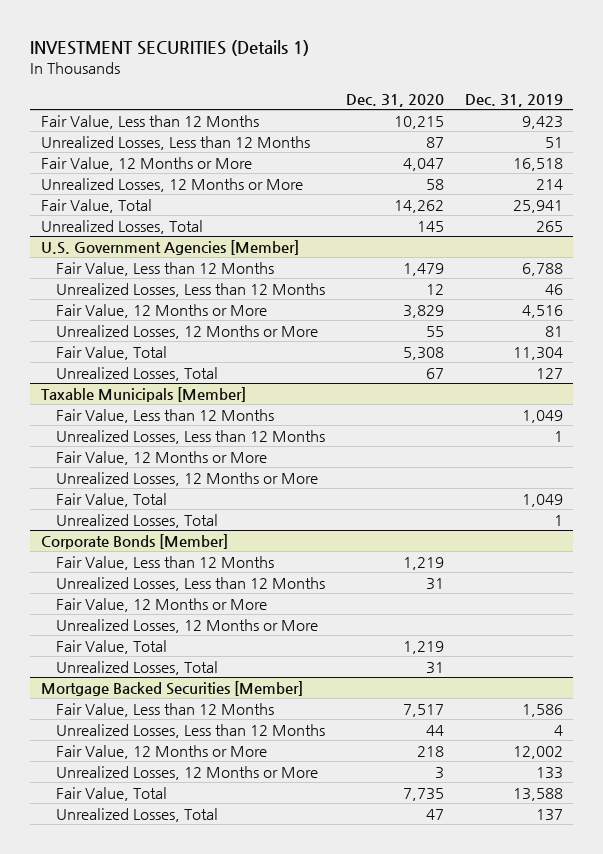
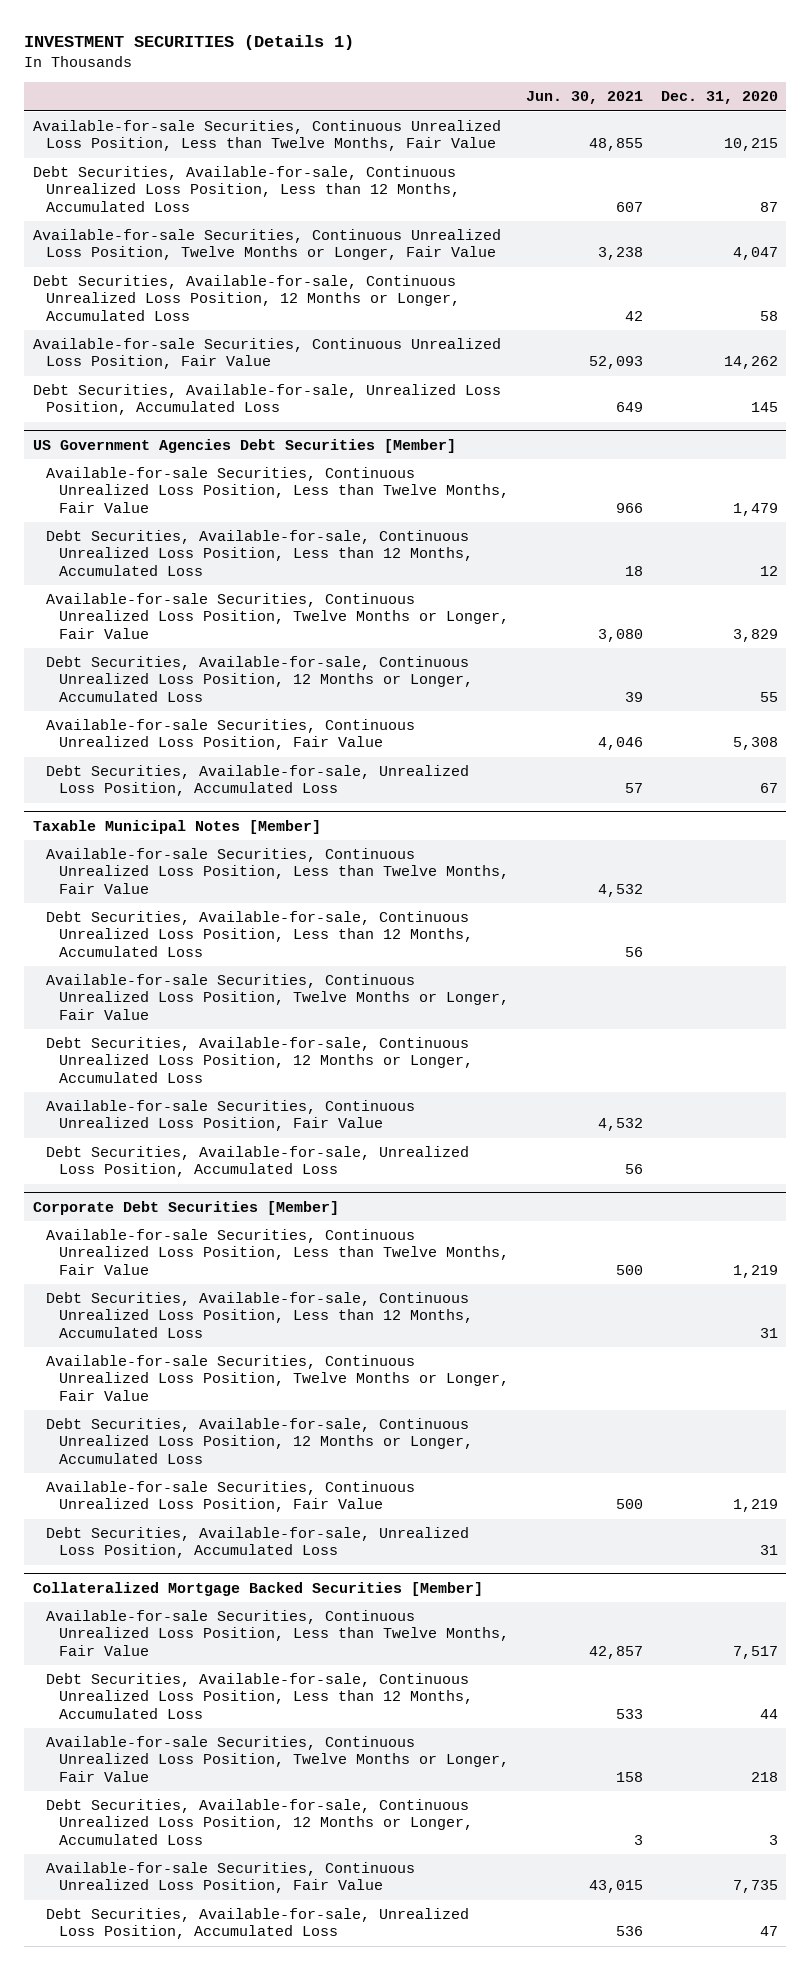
[464,94,563,108] Dec. 31, 2019 -> none
none -> [526,91,644,105] Jun. 30, 2021
[40,114,259,129] Fair Value, Less than 12 Months -> [33,120,502,152] Available-for-sale Securities, Continuous Unrealized Loss Position, Less than Twelve Months, Fair Value
[40,135,310,150] Unrealized Losses, Less than 12 Months -> [33,166,460,212] Debt Securities, Available-for-sale, Continuous Unrealized Loss Position, Less than 12 Months, Accumulated Loss
[40,156,252,171] Fair Value, 12 Months or More -> [33,229,502,261] Available-for-sale Securities, Continuous Unrealized Loss Position, Twelve Months or Longer, Fair Value
[40,177,303,192] Unrealized Losses, 12 Months or More -> [33,275,460,321] Debt Securities, Available-for-sale, Continuous Unrealized Loss Position, 12 Months or Longer, Accumulated Loss
[40,198,152,213] Fair Value, Total -> [33,338,502,370] Available-for-sale Securities, Continuous Unrealized Loss Position, Fair Value
[40,219,203,234] Unrealized Losses, Total -> [33,384,502,416] Debt Securities, Available-for-sale, Unrealized Loss Position, Accumulated Loss
[40,239,299,255] U.S. Government Agencies [Member] -> [33,438,457,453] US Government Agencies Debt Securities [Member]
[55,261,274,276] Fair Value, Less than 12 Months -> [45,467,509,513] Available-for-sale Securities, Continuous Unrealized Loss Position, Less than Twelve Months, Fair Value
[55,282,325,297] Unrealized Losses, Less than 12 Months -> [45,530,473,576] Debt Securities, Available-for-sale, Continuous Unrealized Loss Position, Less than 12 Months, Accumulated Loss
[55,303,267,318] Fair Value, 12 Months or More -> [45,593,509,639] Available-for-sale Securities, Continuous Unrealized Loss Position, Twelve Months or Longer, Fair Value
[55,324,318,339] Unrealized Losses, 12 Months or More -> [45,656,473,702] Debt Securities, Available-for-sale, Continuous Unrealized Loss Position, 12 Months or Longer, Accumulated Loss
[55,345,167,360] Fair Value, Total -> [45,719,415,751] Available-for-sale Securities, Continuous Unrealized Loss Position, Fair Value
[55,366,218,381] Unrealized Losses, Total -> [45,765,469,797] Debt Securities, Available-for-sale, Unrealized Loss Position, Accumulated Loss
[40,386,246,402] Taxable Municipals [Member] -> [33,819,322,834] Taxable Municipal Notes [Member]
[55,408,274,423] Fair Value, Less than 12 Months -> [45,848,509,894] Available-for-sale Securities, Continuous Unrealized Loss Position, Less than Twelve Months, Fair Value
[55,429,325,444] Unrealized Losses, Less than 12 Months -> [45,911,473,957] Debt Securities, Available-for-sale, Continuous Unrealized Loss Position, Less than 12 Months, Accumulated Loss
[55,450,267,465] Fair Value, 12 Months or More -> [45,974,509,1020] Available-for-sale Securities, Continuous Unrealized Loss Position, Twelve Months or Longer, Fair Value
[55,471,318,486] Unrealized Losses, 12 Months or More -> [45,1037,473,1083] Debt Securities, Available-for-sale, Continuous Unrealized Loss Position, 12 Months or Longer, Accumulated Loss
[55,492,167,507] Fair Value, Total -> [45,1100,415,1132] Available-for-sale Securities, Continuous Unrealized Loss Position, Fair Value
[55,513,218,528] Unrealized Losses, Total -> [45,1146,469,1178] Debt Securities, Available-for-sale, Unrealized Loss Position, Accumulated Loss
[40,533,228,549] Corporate Bonds [Member] -> [33,1200,340,1215] Corporate Debt Securities [Member]
[55,555,274,570] Fair Value, Less than 12 Months -> [45,1229,509,1275] Available-for-sale Securities, Continuous Unrealized Loss Position, Less than Twelve Months, Fair Value
[55,576,325,591] Unrealized Losses, Less than 12 Months -> [45,1292,473,1338] Debt Securities, Available-for-sale, Continuous Unrealized Loss Position, Less than 12 Months, Accumulated Loss
[55,597,267,612] Fair Value, 12 Months or More -> [45,1355,509,1401] Available-for-sale Securities, Continuous Unrealized Loss Position, Twelve Months or Longer, Fair Value
[55,618,318,633] Unrealized Losses, 12 Months or More -> [45,1418,473,1464] Debt Securities, Available-for-sale, Continuous Unrealized Loss Position, 12 Months or Longer, Accumulated Loss
[55,639,167,654] Fair Value, Total -> [45,1481,415,1513] Available-for-sale Securities, Continuous Unrealized Loss Position, Fair Value
[55,660,218,675] Unrealized Losses, Total -> [45,1527,469,1559] Debt Securities, Available-for-sale, Unrealized Loss Position, Accumulated Loss
[40,680,303,696] Mortgage Backed Securities [Member] -> [33,1581,484,1596] Collateralized Mortgage Backed Securities [Member]
[55,702,274,717] Fair Value, Less than 12 Months -> [45,1610,509,1656] Available-for-sale Securities, Continuous Unrealized Loss Position, Less than Twelve Months, Fair Value
[55,723,325,738] Unrealized Losses, Less than 12 Months -> [45,1673,473,1719] Debt Securities, Available-for-sale, Continuous Unrealized Loss Position, Less than 12 Months, Accumulated Loss
[55,744,267,759] Fair Value, 12 Months or More -> [45,1736,509,1782] Available-for-sale Securities, Continuous Unrealized Loss Position, Twelve Months or Longer, Fair Value
[55,765,318,780] Unrealized Losses, 12 Months or More -> [45,1799,473,1845] Debt Securities, Available-for-sale, Continuous Unrealized Loss Position, 12 Months or Longer, Accumulated Loss
[55,786,167,801] Fair Value, Total -> [45,1862,415,1894] Available-for-sale Securities, Continuous Unrealized Loss Position, Fair Value
[55,807,218,822] Unrealized Losses, Total -> [45,1908,469,1940] Debt Securities, Available-for-sale, Unrealized Loss Position, Accumulated Loss

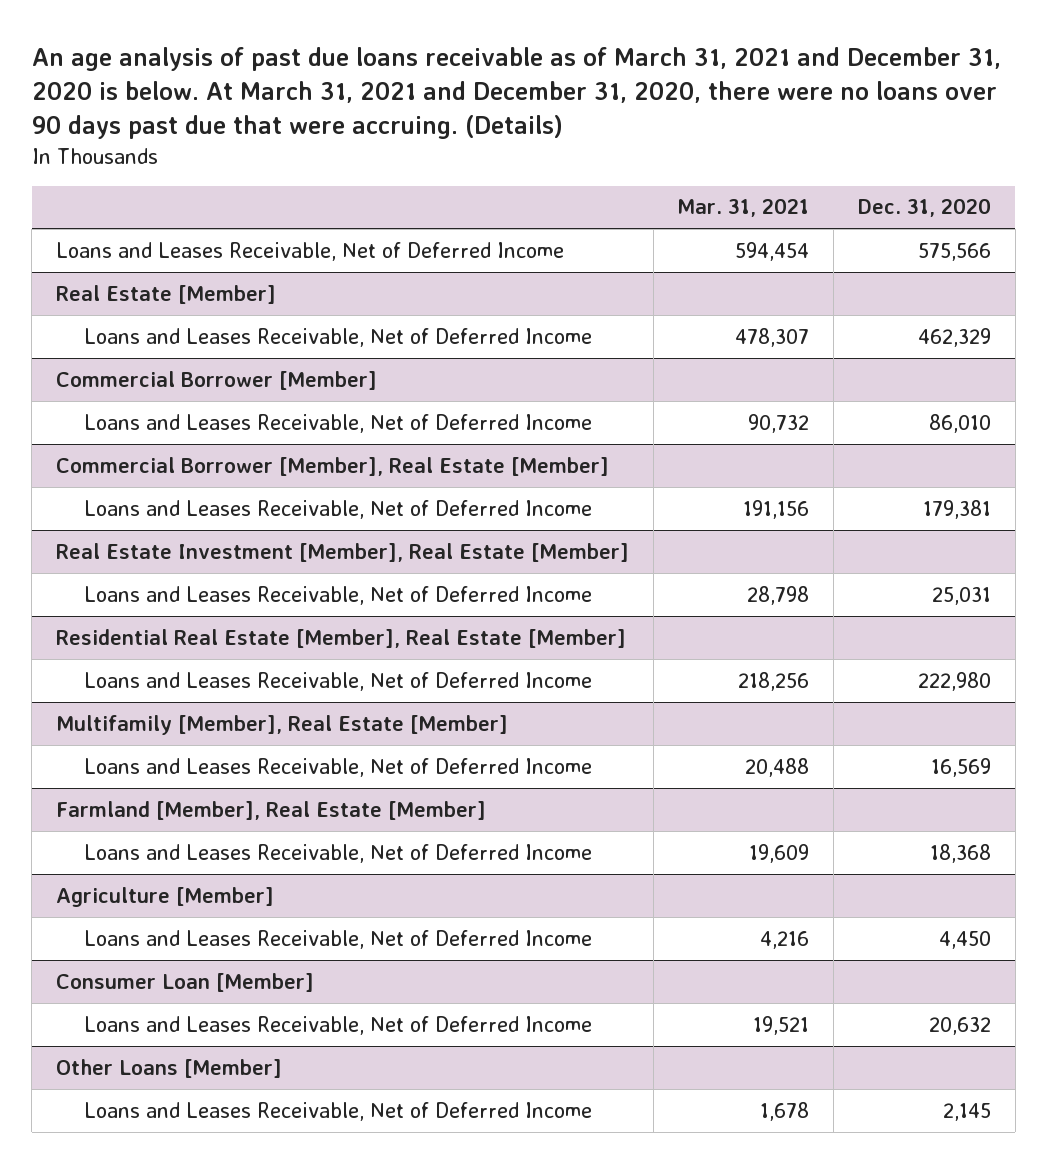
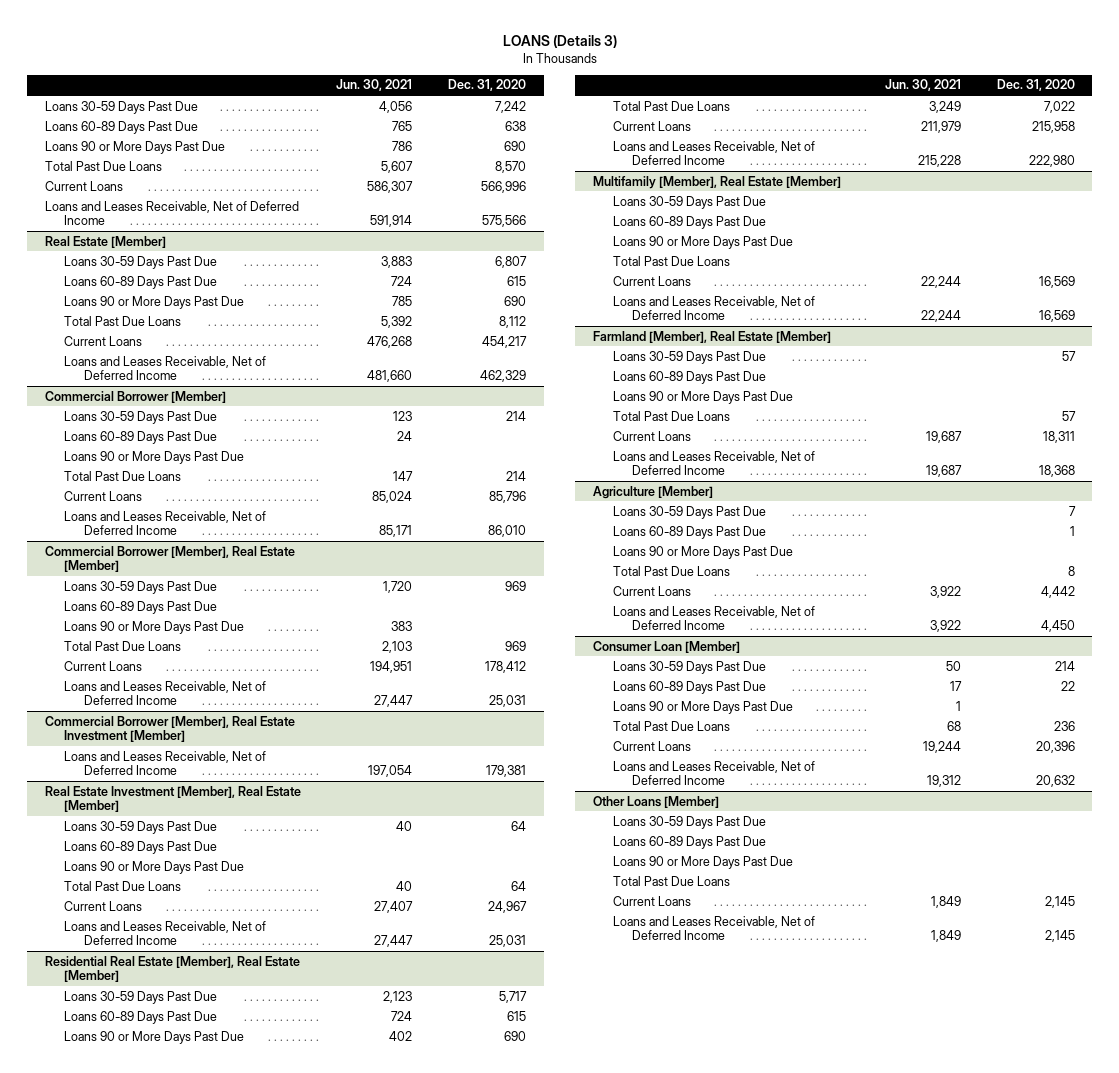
[31,46,1001,140] An age analysis of past due loans receivable as of March 31, 2021 and December 31, 2020 is below. At March 31, 2021 and December 31, 2020, there were no loans over 90 days past due that were accruing. (Details) -> [502,34,617,48] LOANS (Details 3)
[677,198,810,218] Mar. 31, 2021 -> none
none -> [336,79,413,92] Jun. 30, 2021
none -> [44,100,198,114] Loans 30-59 Days Past Due
none -> [44,120,198,134] Loans 60-89 Days Past Due
none -> [44,140,225,154] Loans 90 or More Days Past Due
none -> [44,160,162,171] Total Past Due Loans
none -> [44,180,123,191] Current Loans
none -> [64,255,218,269] Loans 30-59 Days Past Due
none -> [64,275,218,289] Loans 60-89 Days Past Due
none -> [64,295,245,309] Loans 90 or More Days Past Due
none -> [64,315,182,326] Total Past Due Loans
none -> [64,335,143,346] Current Loans
none -> [64,410,218,424] Loans 30-59 Days Past Due
none -> [64,430,218,444] Loans 60-89 Days Past Due
none -> [64,450,245,464] Loans 90 or More Days Past Due
none -> [64,470,182,481] Total Past Due Loans
none -> [64,490,143,501] Current Loans
none -> [64,580,218,594] Loans 30-59 Days Past Due
none -> [64,600,218,614] Loans 60-89 Days Past Due
none -> [64,620,245,634] Loans 90 or More Days Past Due
none -> [64,640,182,651] Total Past Due Loans
none -> [64,660,143,671] Current Loans
none -> [64,680,267,706] Loans and Leases Receivable, Net of Deferred Income
none -> [44,715,295,743] Commercial Borrower [Member], Real Estate Investment [Member]
none -> [64,820,218,834] Loans 30-59 Days Past Due
none -> [64,840,218,854] Loans 60-89 Days Past Due
none -> [64,860,245,874] Loans 90 or More Days Past Due
none -> [64,880,182,891] Total Past Due Loans
none -> [64,900,143,911] Current Loans
none -> [64,990,218,1004] Loans 30-59 Days Past Due
none -> [64,1010,218,1024] Loans 60-89 Days Past Due
none -> [64,1030,245,1044] Loans 90 or More Days Past Due
none -> [612,100,730,111] Total Past Due Loans
none -> [612,120,691,131] Current Loans
none -> [612,195,766,209] Loans 30-59 Days Past Due
none -> [612,215,766,229] Loans 60-89 Days Past Due
none -> [612,235,793,249] Loans 90 or More Days Past Due
none -> [612,255,730,266] Total Past Due Loans
none -> [612,275,691,286] Current Loans
none -> [612,350,766,364] Loans 30-59 Days Past Due
none -> [612,370,766,384] Loans 60-89 Days Past Due
none -> [612,390,793,404] Loans 90 or More Days Past Due
none -> [612,410,730,421] Total Past Due Loans
none -> [612,430,691,441] Current Loans
none -> [612,505,766,519] Loans 30-59 Days Past Due
none -> [612,525,766,539] Loans 60-89 Days Past Due
none -> [612,545,793,559] Loans 90 or More Days Past Due
none -> [612,565,730,576] Total Past Due Loans
none -> [612,585,691,596] Current Loans
none -> [612,660,766,674] Loans 30-59 Days Past Due
none -> [612,680,766,694] Loans 60-89 Days Past Due
none -> [612,700,793,714] Loans 90 or More Days Past Due
none -> [612,720,730,731] Total Past Due Loans
none -> [612,740,691,751] Current Loans
none -> [612,815,766,829] Loans 30-59 Days Past Due
none -> [612,835,766,849] Loans 60-89 Days Past Due
none -> [612,855,793,869] Loans 90 or More Days Past Due
none -> [612,875,730,886] Total Past Due Loans
none -> [612,895,691,906] Current Loans

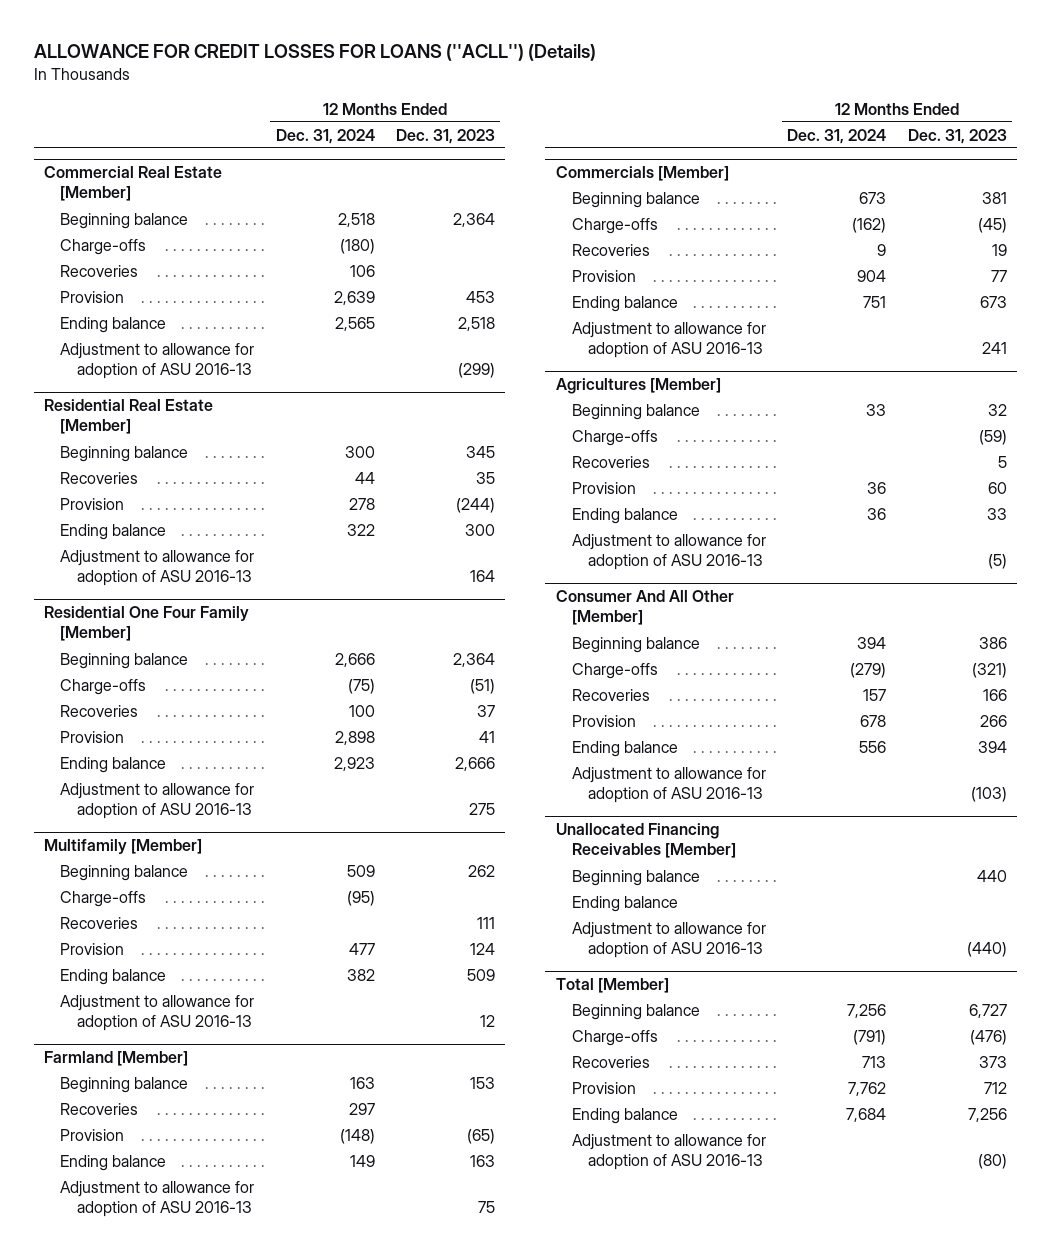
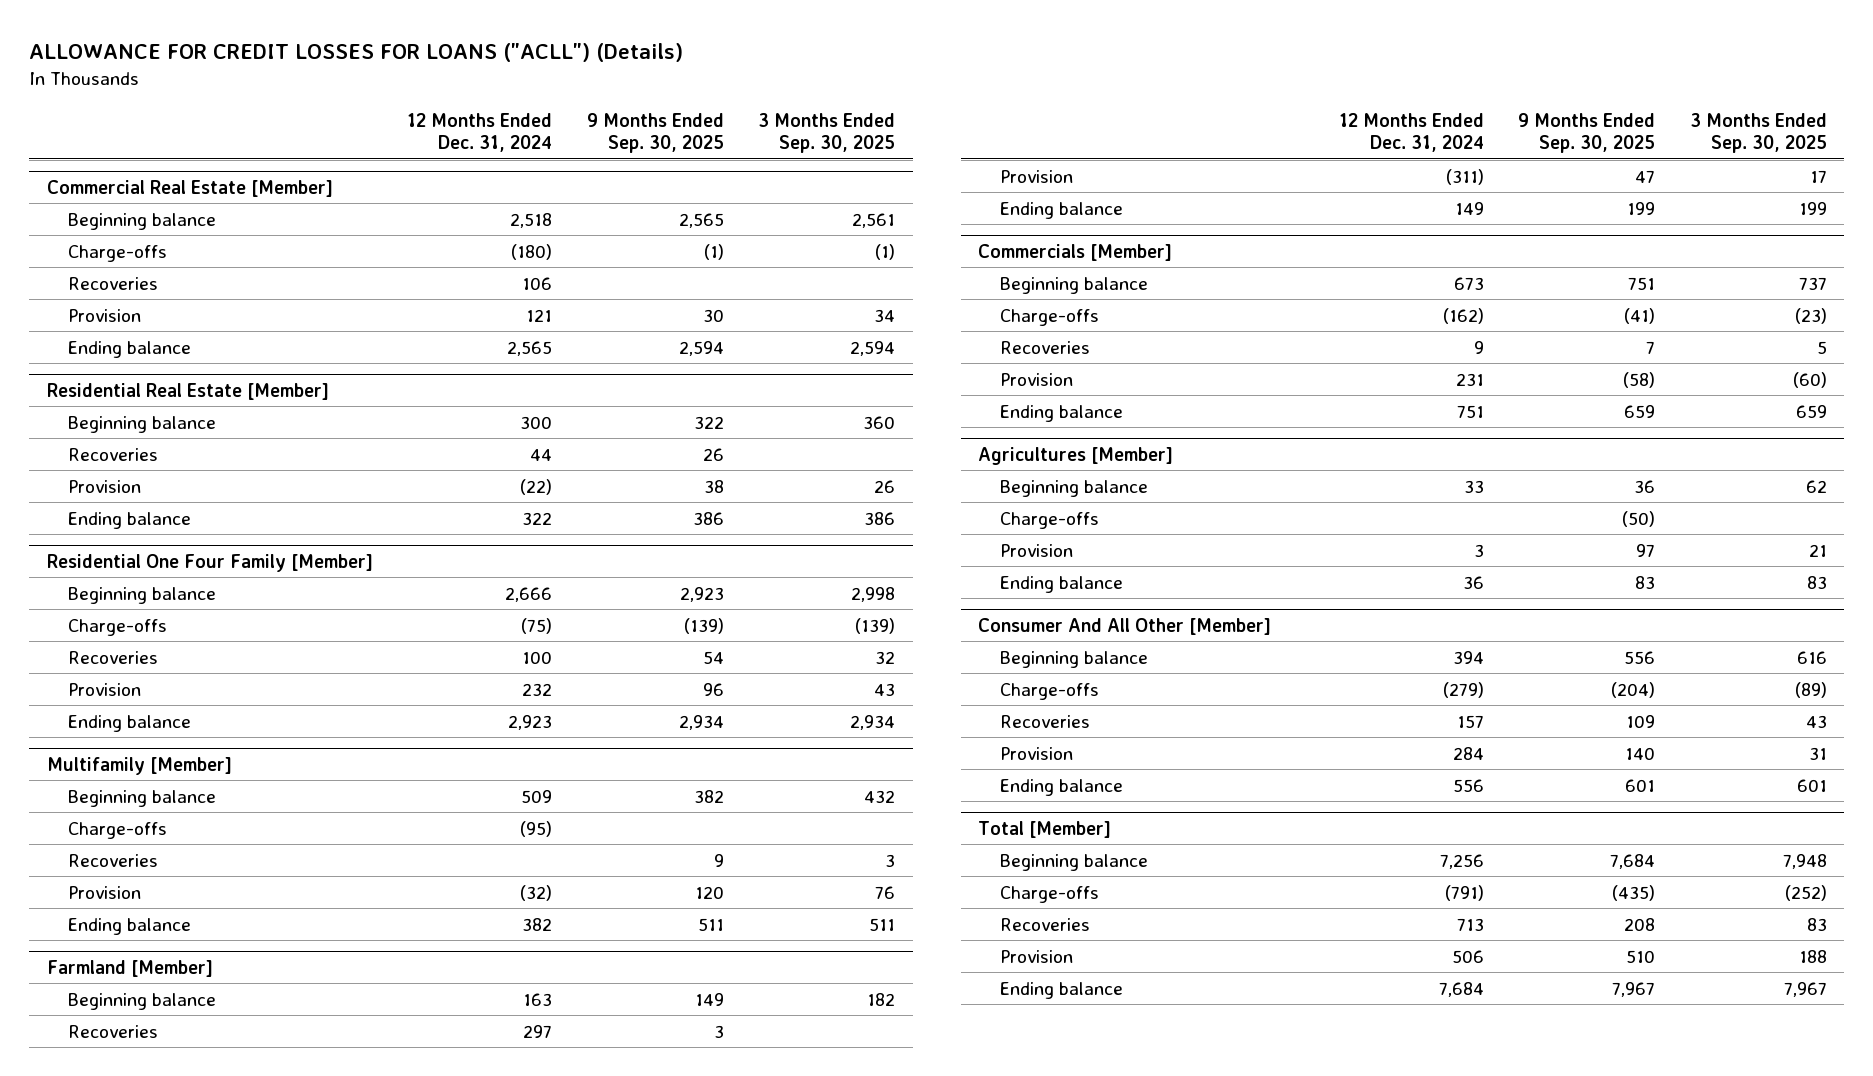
[33,44,596,62] ALLOWANCE FOR CREDIT LOSSES FOR LOANS (''ACLL'') (Details) -> [29,42,684,62] ALLOWANCE FOR CREDIT LOSSES FOR LOANS ("ACLL") (Details)
[395,128,495,144] Dec. 31, 2023 -> none
none -> [586,112,724,154] 9 Months Ended Sep. 30, 2025
none -> [758,112,896,154] 3 Months Ended Sep. 30, 2025
[333,290,375,305] 2,639 -> [526,308,553,322] 121
[60,342,255,380] Adjustment to allowance for adoption of ASU 2016-13 -> none
[348,497,375,510] 278 -> [520,478,553,495] (22)
[60,549,255,587] Adjustment to allowance for adoption of ASU 2016-13 -> none
[334,730,375,745] 2,898 -> [522,682,553,696] 232
[60,782,255,820] Adjustment to allowance for adoption of ASU 2016-13 -> none
[348,942,375,955] 477 -> [520,884,553,901] (32)
[60,994,255,1032] Adjustment to allowance for adoption of ASU 2016-13 -> none
[339,1128,375,1144] (148) -> [1445,168,1484,185] (311)
[60,1180,255,1218] Adjustment to allowance for adoption of ASU 2016-13 -> none
[857,269,887,282] 904 -> [1455,372,1484,386] 231
[572,321,767,359] Adjustment to allowance for adoption of ASU 2016-13 -> none
[572,455,651,468] Recoveries -> none
[867,481,887,494] 36 -> [1473,543,1484,557] 3
[572,533,767,571] Adjustment to allowance for adoption of ASU 2016-13 -> none
[860,714,887,727] 678 -> [1452,746,1484,760] 284
[572,766,767,804] Adjustment to allowance for adoption of ASU 2016-13 -> none
[555,823,737,859] Unallocated Financing Receivables [Member] -> none
[572,869,701,886] Beginning balance -> none
[572,895,679,912] Ending balance -> none
[572,921,767,959] Adjustment to allowance for adoption of ASU 2016-13 -> none
[848,1081,887,1096] 7,762 -> [1451,949,1484,963] 506
[572,1133,767,1171] Adjustment to allowance for adoption of ASU 2016-13 -> none

